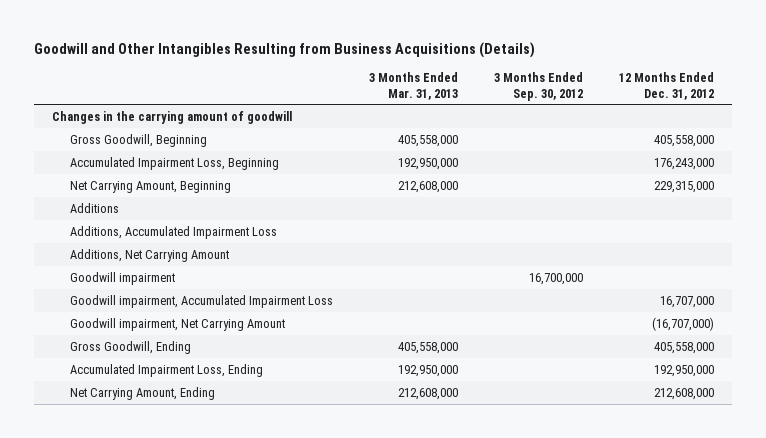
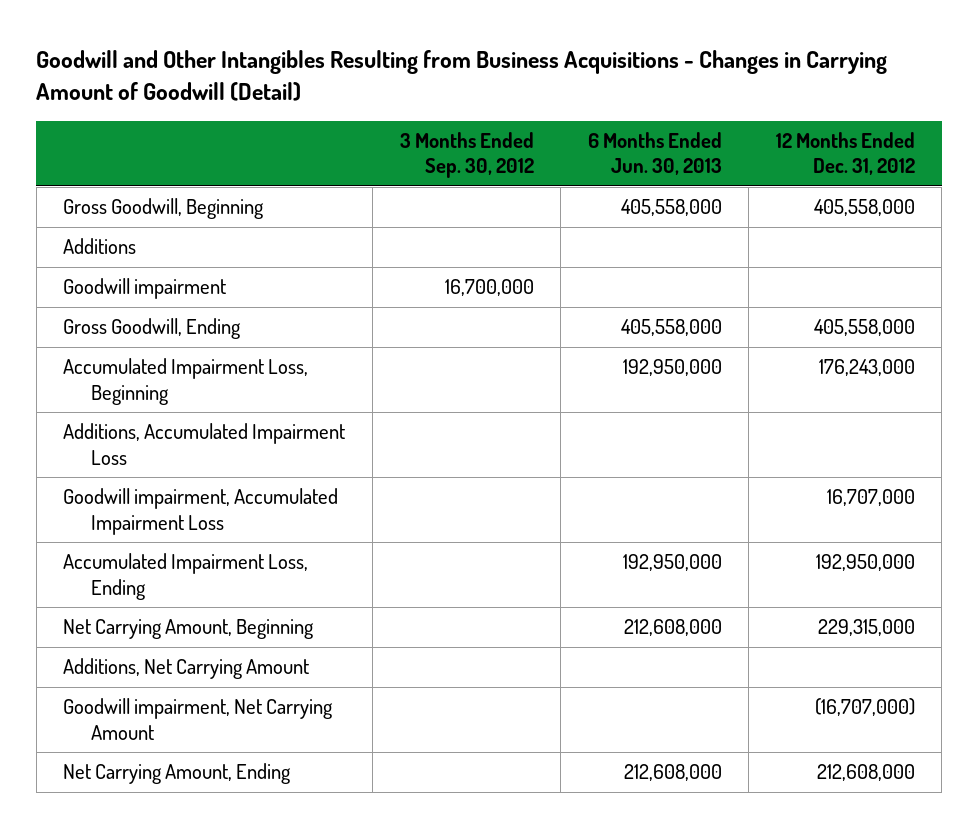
[33,41,535,58] Goodwill and Other Intangibles Resulting from Business Acquisitions (Details) -> [36,50,888,102] Goodwill and Other Intangibles Resulting from Business Acquisitions - Changes in Carrying Amount of Goodwill (Detail)
[369,72,459,100] 3 Months Ended Mar. 31, 2013 -> none
none -> [587,132,722,176] 6 Months Ended Jun. 30, 2013
[51,110,292,124] Changes in the carrying amount of goodwill -> none
[70,156,280,170] Accumulated Impairment Loss, Beginning -> [63,358,309,405] Accumulated Impairment Loss, Beginning
[70,225,278,239] Additions, Accumulated Impairment Loss -> [63,423,346,465] Additions, Accumulated Impairment Loss
[70,294,334,308] Goodwill impairment, Accumulated Impairment Loss -> [63,488,339,535] Goodwill impairment, Accumulated Impairment Loss
[70,180,232,193] Net Carrying Amount, Beginning -> [63,619,315,640] Net Carrying Amount, Beginning
[70,248,230,262] Additions, Net Carrying Amount -> [63,658,310,680] Additions, Net Carrying Amount
[70,317,286,331] Goodwill impairment, Net Carrying Amount -> [63,698,334,740] Goodwill impairment, Net Carrying Amount

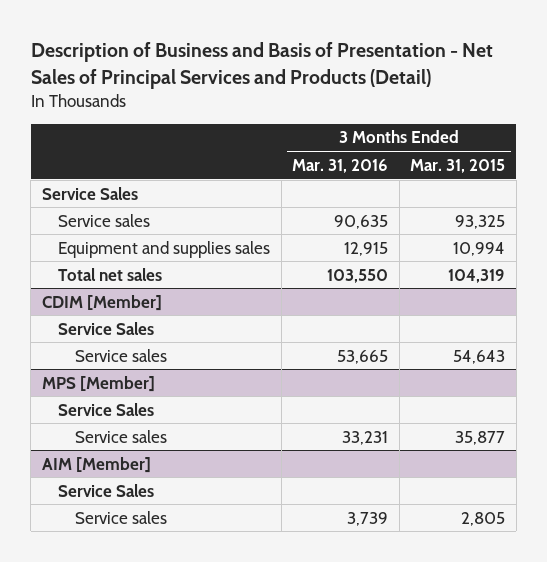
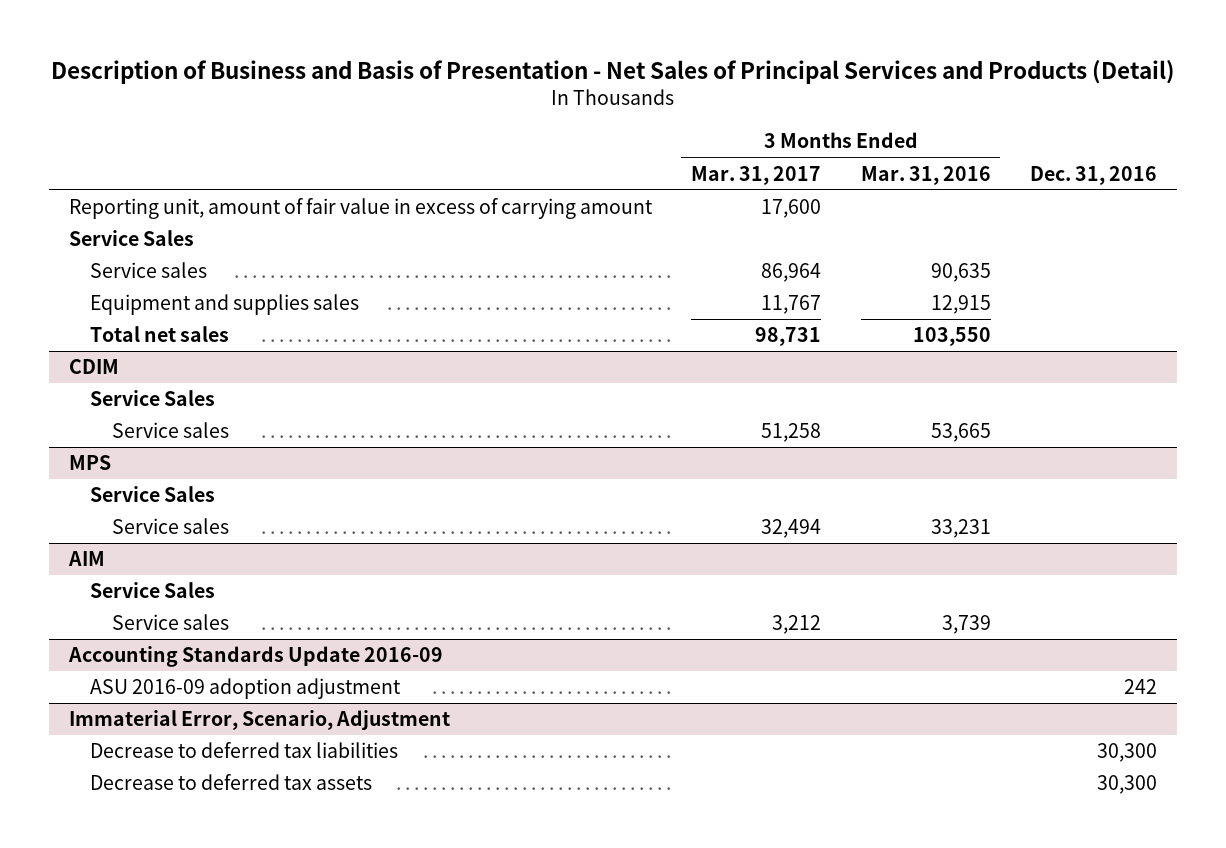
[410,158,506,173] Mar. 31, 2015 -> none
none -> [691,165,822,185] Mar. 31, 2017
none -> [1030,165,1158,185] Dec. 31, 2016
none -> [68,198,653,220] Reporting unit, amount of fair value in excess of carrying amount
[41,294,162,311] CDIM [Member] -> [68,359,119,375] CDIM
[41,375,155,392] MPS [Member] -> [68,455,111,471] MPS
[41,456,151,473] AIM [Member] -> [67,551,105,567] AIM
none -> [67,646,443,668] Accounting Standards Update 2016-09
none -> [90,678,402,700] ASU 2016-09 adoption adjustment
none -> [68,710,450,731] Immaterial Error, Scenario, Adjustment
none -> [90,742,399,759] Decrease to deferred tax liabilities
none -> [90,774,373,791] Decrease to deferred tax assets

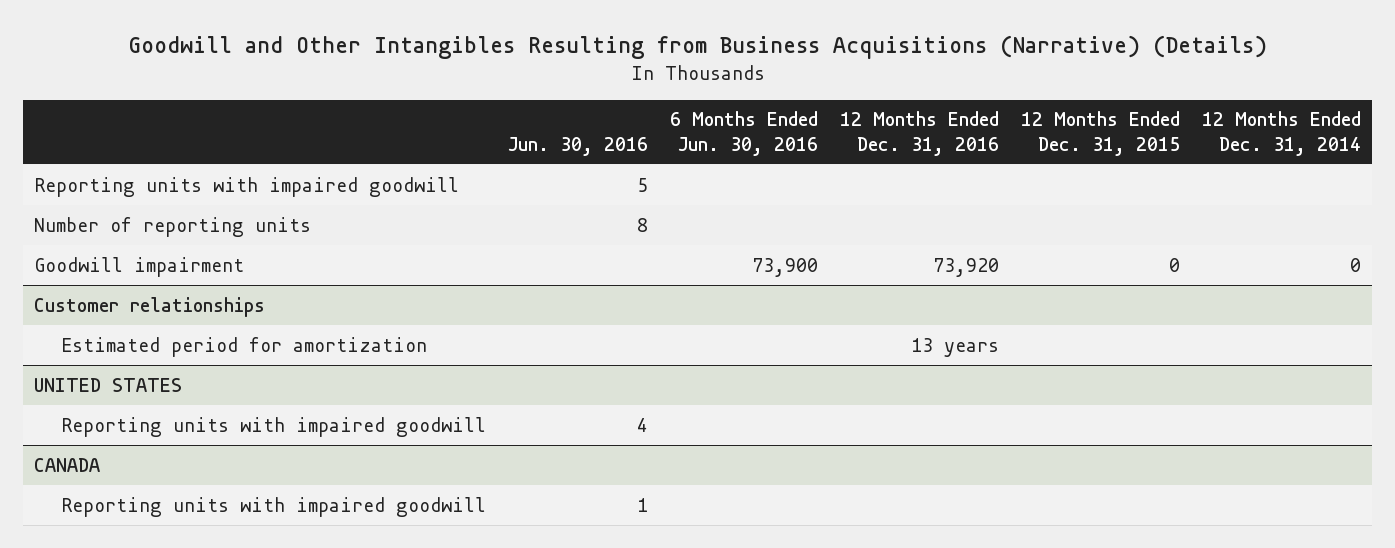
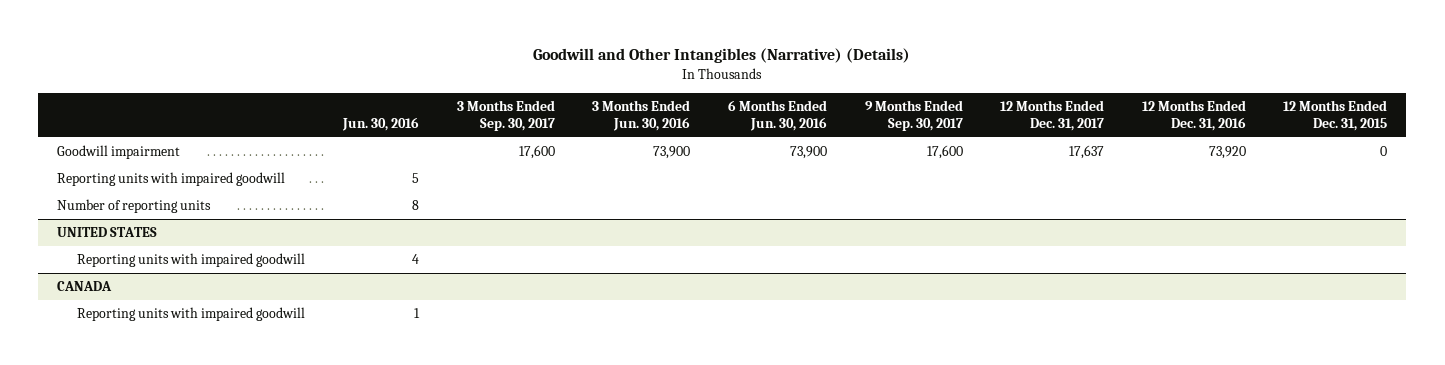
[127,35,1267,60] Goodwill and Other Intangibles Resulting from Business Acquisitions (Narrative) (Details) -> [533,48,911,64] Goodwill and Other Intangibles (Narrative) (Details)
[1202,111,1362,156] 12 Months Ended Dec. 31, 2014 -> none
none -> [456,100,555,131] 3 Months Ended Sep. 30, 2017
none -> [592,100,691,131] 3 Months Ended Jun. 30, 2016
none -> [864,100,963,131] 9 Months Ended Sep. 30, 2017
none -> [1000,100,1105,131] 12 Months Ended Dec. 31, 2017
[34,256,245,277] Goodwill impairment -> [57,145,181,160] Goodwill impairment
[34,296,266,317] Customer relationships -> none
[60,336,427,357] Estimated period for amortization -> none

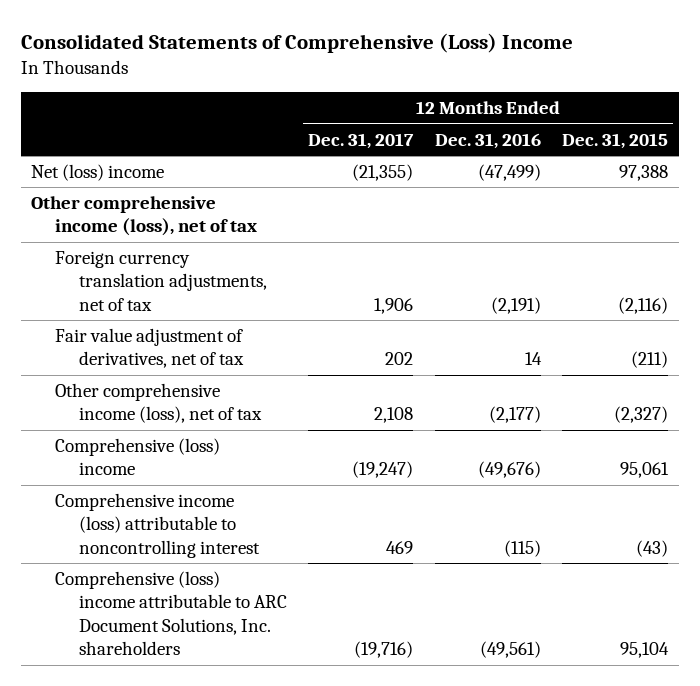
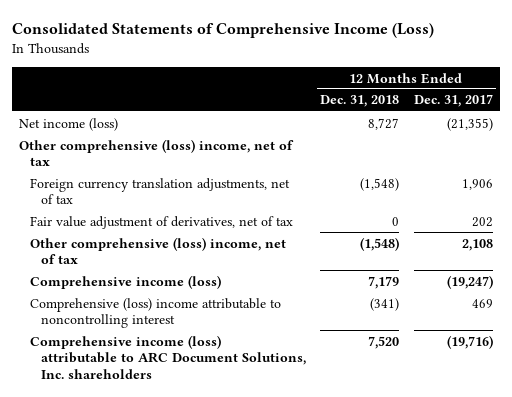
[20,33,573,54] Consolidated Statements of Comprehensive (Loss) Income -> [11,22,434,38] Consolidated Statements of Comprehensive Income (Loss)
[434,132,541,149] Dec. 31, 2016 -> none
[562,132,669,149] Dec. 31, 2015 -> none
none -> [320,95,400,108] Dec. 31, 2018
[31,163,165,181] Net (loss) income -> [19,117,119,131] Net income (loss)
[31,195,258,237] Other comprehensive income (loss), net of tax -> [19,138,295,167] Other comprehensive (loss) income, net of tax
[55,382,263,424] Other comprehensive income (loss), net of tax -> [29,236,286,265] Other comprehensive (loss) income, net of tax
[55,437,221,476] Comprehensive (loss) income -> [29,274,221,289] Comprehensive income (loss)
[55,492,261,558] Comprehensive income (loss) attributable to noncontrolling interest -> [29,297,281,329] Comprehensive (loss) income attributable to noncontrolling interest
[55,570,288,656] Comprehensive (loss) income attributable to ARC Document Solutions, Inc. shareholders -> [29,334,306,379] Comprehensive income (loss) attributable to ARC Document Solutions, Inc. shareholders

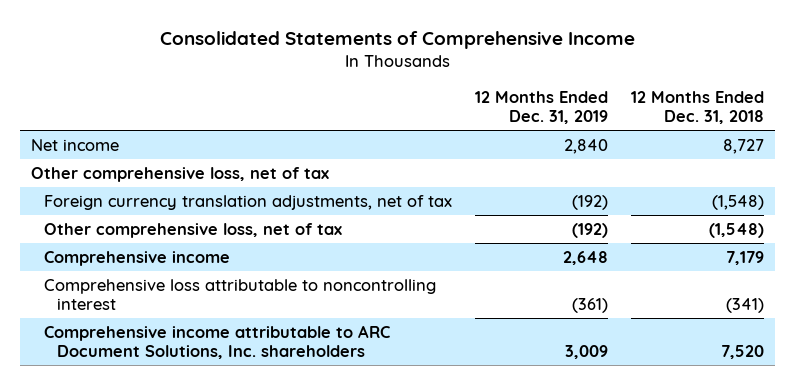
[11,22,434,38] Consolidated Statements of Comprehensive Income (Loss) -> [159,31,635,50] Consolidated Statements of Comprehensive Income
[413,94,493,108] Dec. 31, 2017 -> none
none -> [475,91,609,125] 12 Months Ended Dec. 31, 2019
[19,117,119,131] Net income (loss) -> [31,138,120,151] Net income
[19,138,295,167] Other comprehensive (loss) income, net of tax -> [31,166,330,182] Other comprehensive loss, net of tax
[29,215,293,229] Fair value adjustment of derivatives, net of tax -> none
[29,236,286,265] Other comprehensive (loss) income, net of tax -> [44,222,343,238] Other comprehensive loss, net of tax
[29,274,221,289] Comprehensive income (loss) -> [44,250,231,266] Comprehensive income
[29,297,281,329] Comprehensive (loss) income attributable to noncontrolling interest -> [44,278,437,310] Comprehensive loss attributable to noncontrolling interest
[29,334,306,379] Comprehensive income (loss) attributable to ARC Document Solutions, Inc. shareholders -> [44,324,391,359] Comprehensive income attributable to ARC Document Solutions, Inc. shareholders

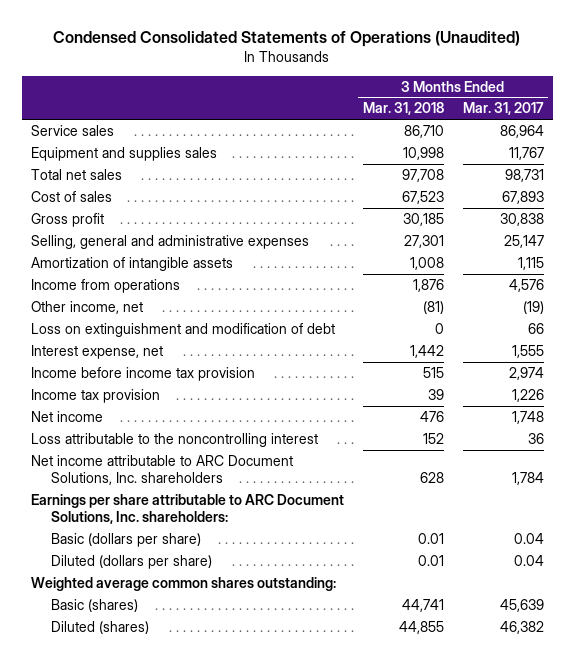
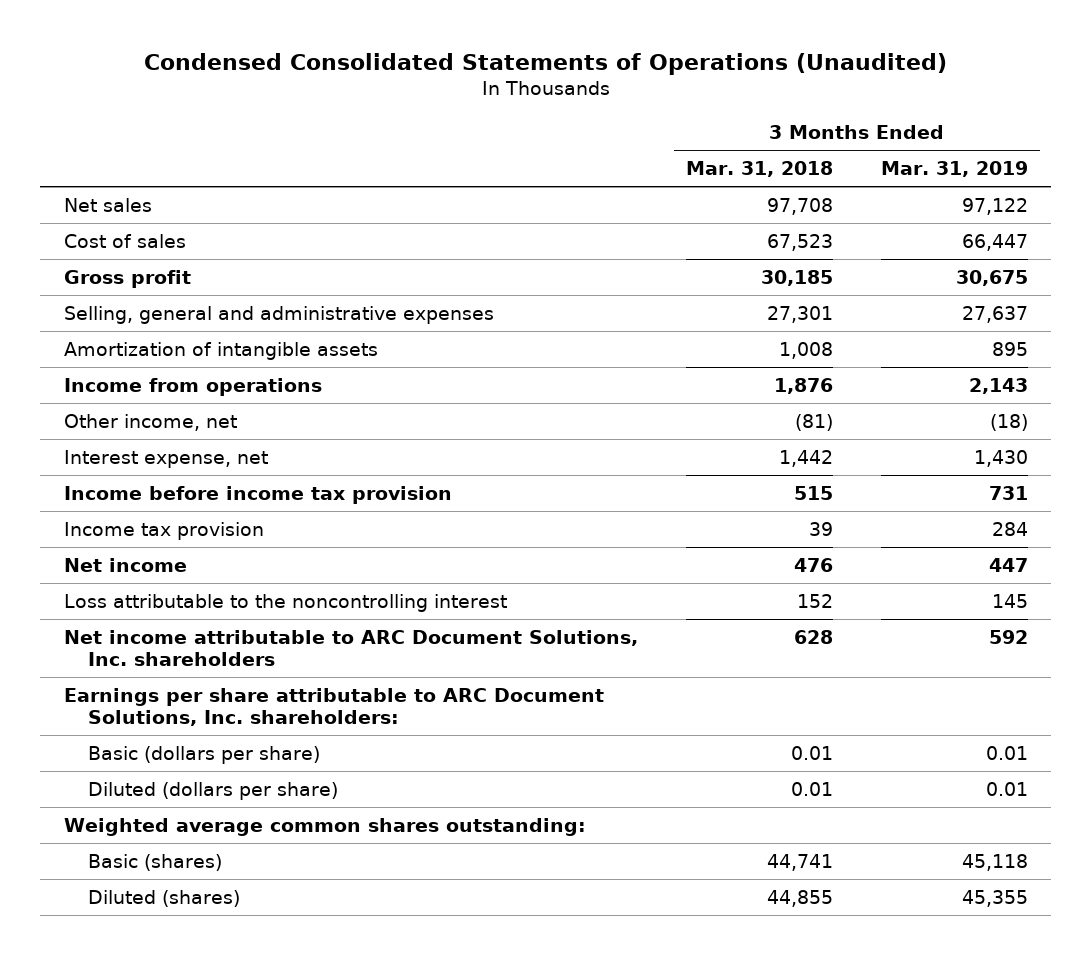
[462,102,544,116] Mar. 31, 2017 -> none
none -> [880,161,1028,178] Mar. 31, 2019
[31,124,115,136] Service sales -> none
[31,146,218,161] Equipment and supplies sales -> none
[31,168,123,180] Total net sales -> [64,197,153,212] Net sales
[31,322,336,337] Loss on extinguishment and modification of debt -> none

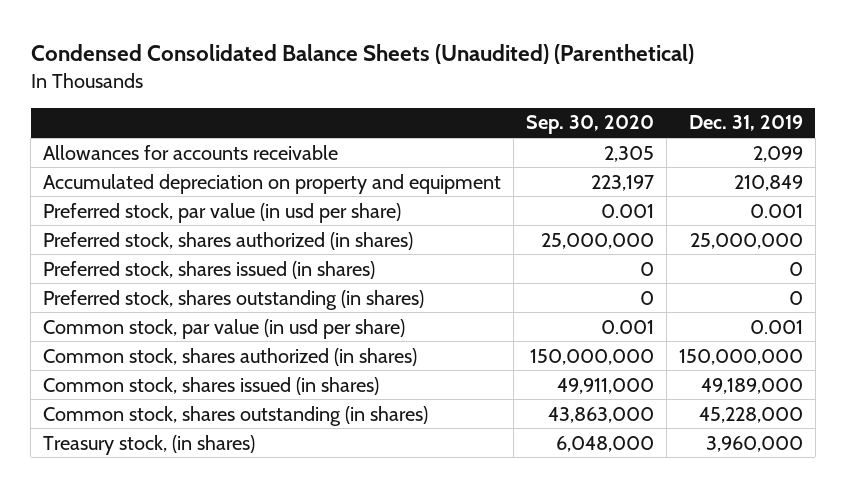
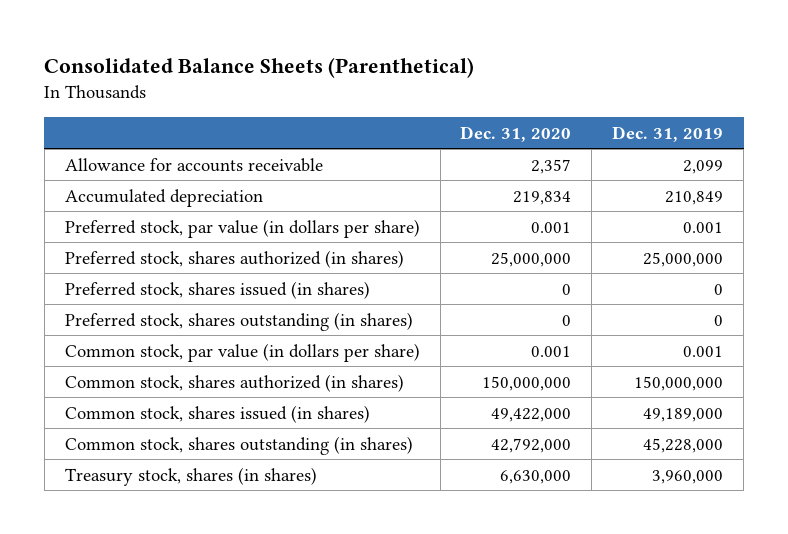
[30,44,694,65] Condensed Consolidated Balance Sheets (Unaudited) (Parenthetical) -> [44,57,475,79] Consolidated Balance Sheets (Parenthetical)
[525,115,654,135] Sep. 30, 2020 -> none
none -> [460,125,572,142] Dec. 31, 2020
[43,144,339,160] Allowances for accounts receivable -> [64,157,323,172] Allowance for accounts receivable
[43,173,502,194] Accumulated depreciation on property and equipment -> [64,188,263,207] Accumulated depreciation
[43,202,402,223] Preferred stock, par value (in usd per share) -> [64,218,420,238] Preferred stock, par value (in dollars per share)
[43,318,406,339] Common stock, par value (in usd per share) -> [64,342,420,362] Common stock, par value (in dollars per share)
[43,434,256,455] Treasury stock, (in shares) -> [64,466,317,486] Treasury stock, shares (in shares)

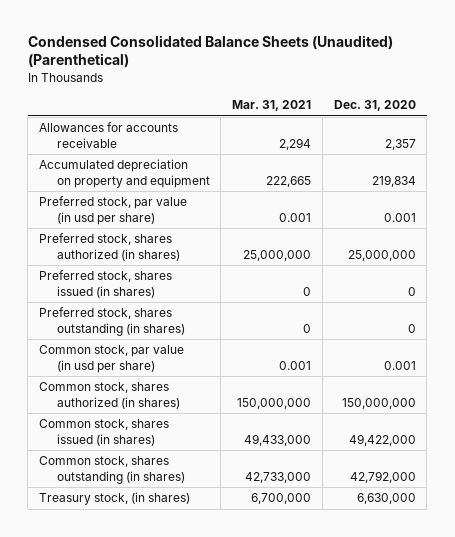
[44,57,475,79] Consolidated Balance Sheets (Parenthetical) -> [27,34,393,68] Condensed Consolidated Balance Sheets (Unaudited) (Parenthetical)
[612,125,724,142] Dec. 31, 2019 -> none
none -> [232,100,312,112] Mar. 31, 2021
[64,157,323,172] Allowance for accounts receivable -> [39,122,179,148] Allowances for accounts receivable
[64,188,263,207] Accumulated depreciation -> [39,159,210,188] Accumulated depreciation on property and equipment
[64,218,420,238] Preferred stock, par value (in dollars per share) -> [39,196,188,225] Preferred stock, par value (in usd per share)
[64,342,420,362] Common stock, par value (in dollars per share) -> [39,345,185,373] Common stock, par value (in usd per share)
[64,466,317,486] Treasury stock, shares (in shares) -> [39,492,191,506] Treasury stock, (in shares)

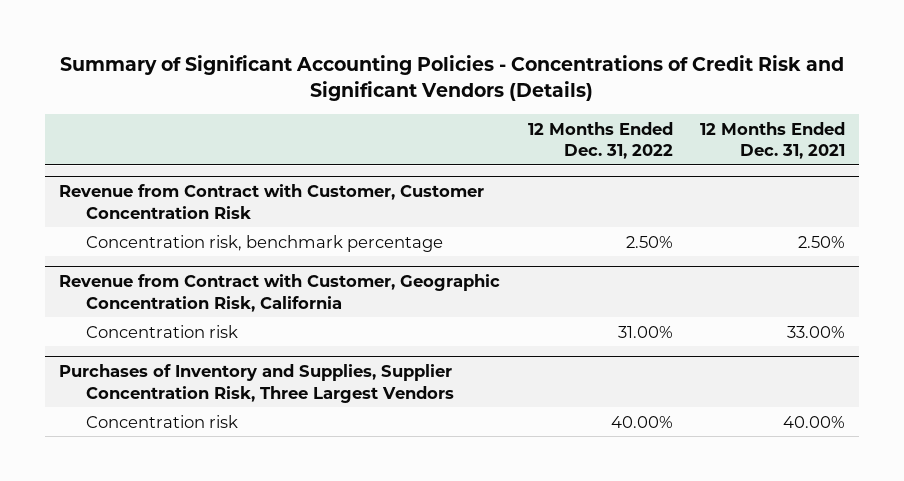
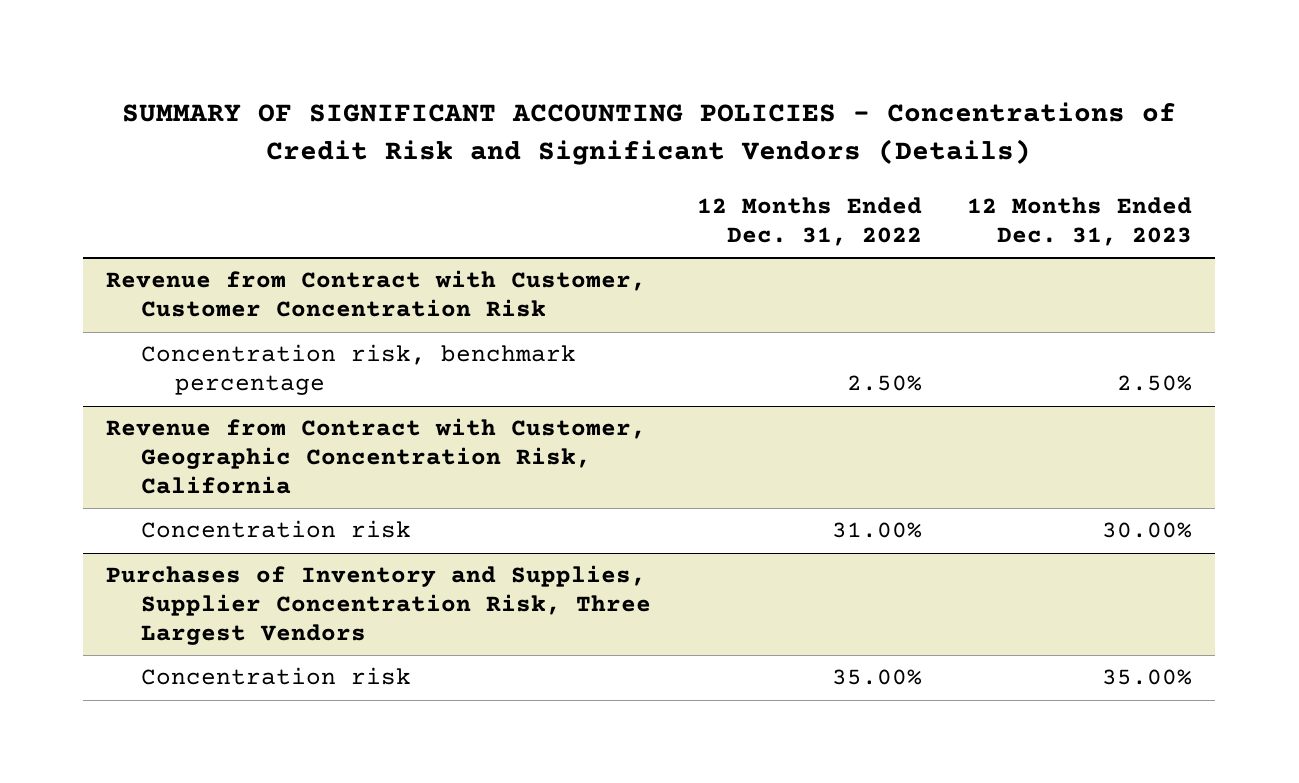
[60,55,845,102] Summary of Significant Accounting Policies - Concentrations of Credit Risk and Significant Vendors (Details) -> [122,102,1177,166] SUMMARY OF SIGNIFICANT ACCOUNTING POLICIES - Concentrations of Credit Risk and Significant Vendors (Details)
[699,121,845,160] 12 Months Ended Dec. 31, 2021 -> none
none -> [967,197,1193,247] 12 Months Ended Dec. 31, 2023
[610,415,673,428] 40.00% -> [831,669,922,686] 35.00%

